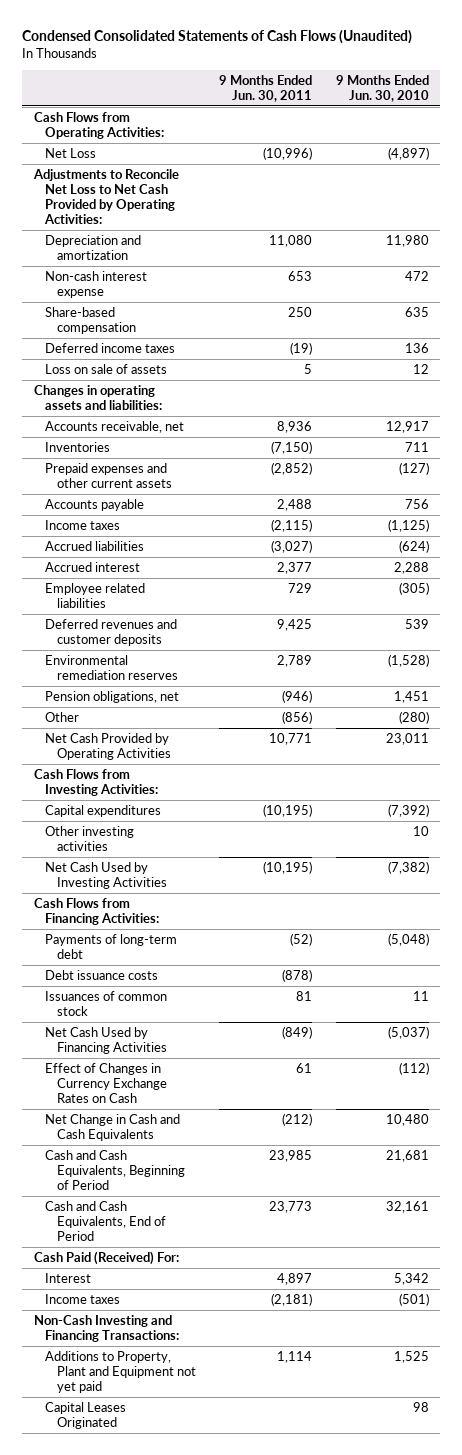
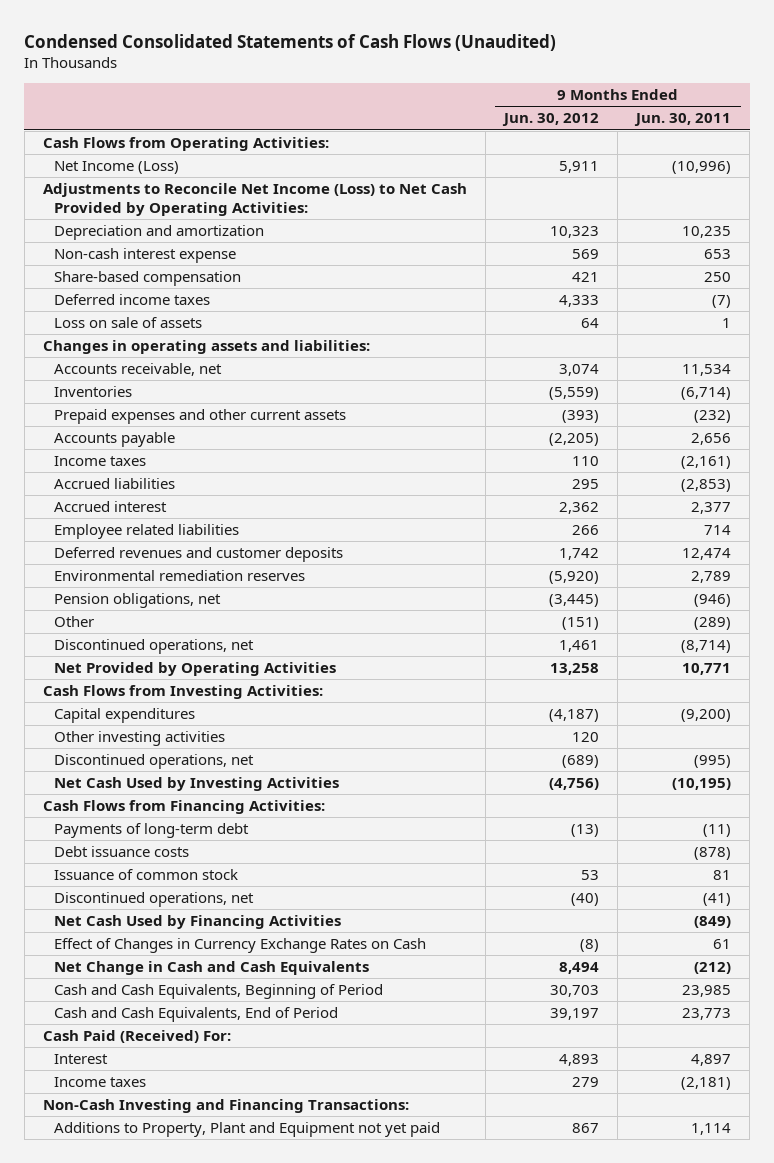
[335,74,429,102] 9 Months Ended Jun. 30, 2010 -> none
none -> [502,113,600,127] Jun. 30, 2012
[45,147,97,158] Net Loss -> [54,161,180,175] Net Income (Loss)
[32,168,179,224] Adjustments to Reconcile Net Loss to Net Cash Provided by Operating Activities: -> [43,183,468,216] Adjustments to Reconcile Net Income (Loss) to Net Cash Provided by Operating Activities:
[269,234,313,247] 11,080 -> [682,226,732,239] 10,235
[290,341,313,355] (19) -> [712,295,732,309] (7)
[304,363,313,374] 5 -> [722,318,732,329] 1
[277,420,313,433] 8,936 -> [682,364,732,377] 11,534
[271,440,313,454] (7,150) -> [681,387,732,401] (6,714)
[271,461,313,475] (2,852) -> [694,410,732,424] (232)
[277,498,313,511] 2,488 -> [691,433,732,446] 2,656
[271,518,313,532] (2,115) -> [681,456,732,470] (2,161)
[271,539,313,553] (3,027) -> [681,479,732,493] (2,853)
[288,582,313,593] 729 -> [704,525,732,536] 714
[277,618,313,631] 9,425 -> [682,548,732,561] 12,474
[282,710,313,724] (856) -> [694,617,732,631] (289)
none -> [54,639,255,655] Discontinued operations, net
[45,732,171,760] Net Cash Provided by Operating Activities -> [54,662,337,677] Net Provided by Operating Activities
[263,803,313,817] (10,195) -> [681,709,732,723] (9,200)
none -> [54,754,255,770] Discontinued operations, net
[290,932,313,946] (52) -> [703,824,732,838] (11)
[45,990,168,1016] Issuances of common stock -> [54,869,239,881] Issuance of common stock
none -> [54,892,255,908] Discontinued operations, net
[45,1401,127,1429] Capital Leases Originated -> none

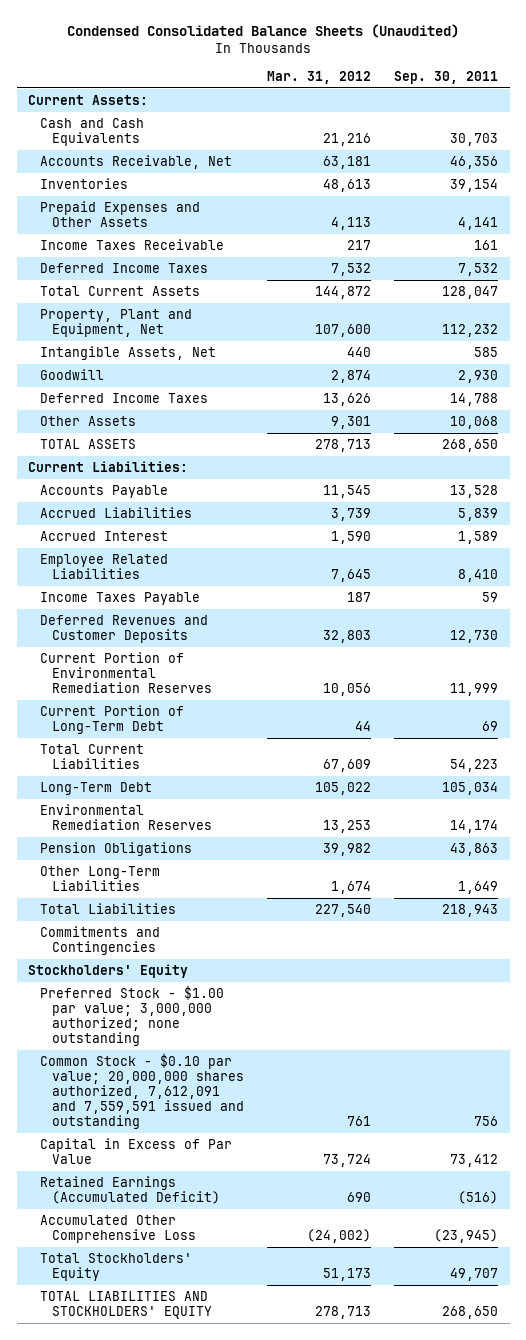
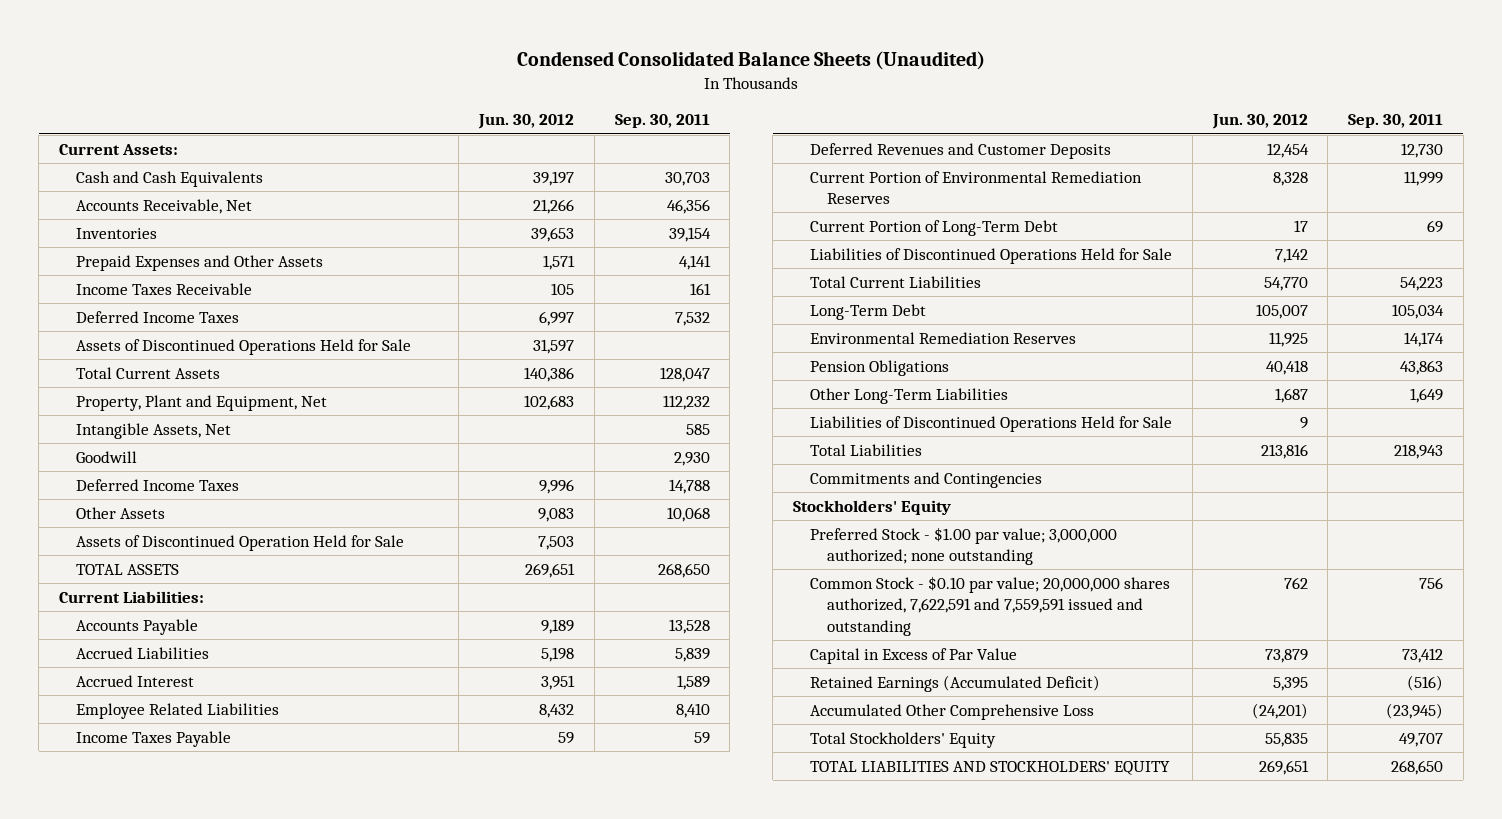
[266,70,371,84] Mar. 31, 2012 -> none
none -> [477,114,574,130] Jun. 30, 2012
none -> [76,338,412,355] Assets of Discontinued Operations Held for Sale
none -> [76,534,405,551] Assets of Discontinued Operation Held for Sale
none -> [810,247,1173,264] Liabilities of Discontinued Operations Held for Sale
none -> [810,415,1173,432] Liabilities of Discontinued Operations Held for Sale
[39,1052,244,1130] Common Stock - $0.10 par value; 20,000,000 shares authorized, 7,612,091 and 7,559,591 issued and outstanding -> [810,575,1171,636] Common Stock - $0.10 par value; 20,000,000 shares authorized, 7,622,591 and 7,559,591 issued and outstanding

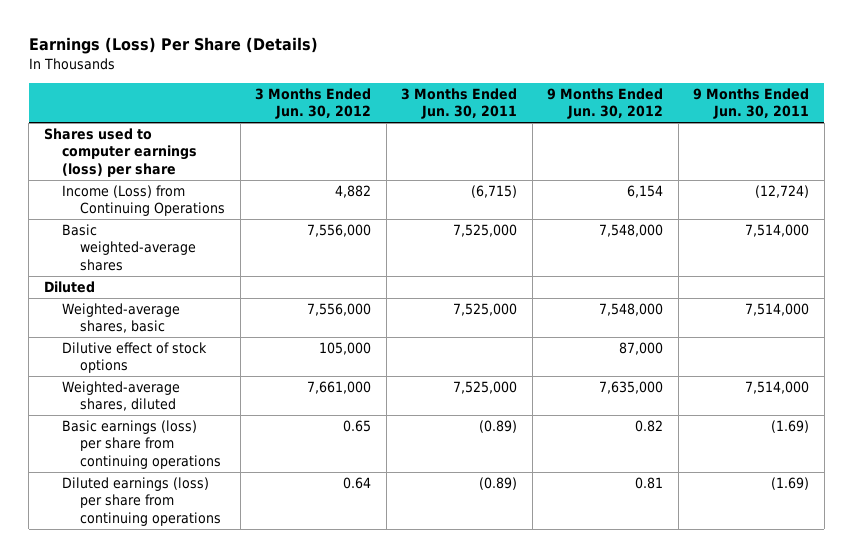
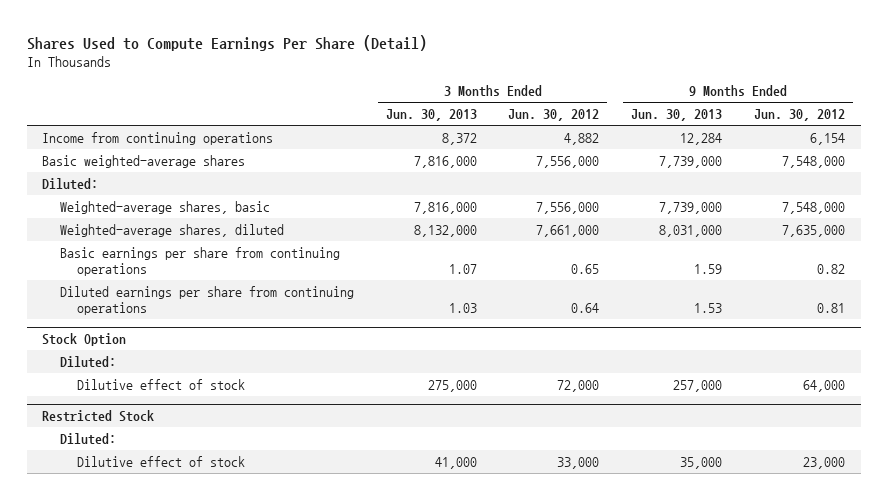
[28,37,318,55] Earnings (Loss) Per Share (Details) -> [26,34,427,51] Shares Used to Compute Earnings Per Share (Detail)
[401,87,518,120] 3 Months Ended Jun. 30, 2011 -> none
[693,87,810,120] 9 Months Ended Jun. 30, 2011 -> none
none -> [385,108,477,121] Jun. 30, 2013
none -> [631,108,723,121] Jun. 30, 2013
[43,128,198,177] Shares used to computer earnings (loss) per share -> none
[62,185,226,217] Income (Loss) from Continuing Operations -> [42,131,274,145] Income from continuing operations
[43,281,95,294] Diluted -> [42,177,99,190] Diluted:
[62,342,208,374] Dilutive effect of stock options -> none
[62,420,222,469] Basic earnings (loss) per share from continuing operations -> [59,246,340,277] Basic earnings per share from continuing operations
[62,477,222,526] Diluted earnings (loss) per share from continuing operations -> [59,285,354,316] Diluted earnings per share from continuing operations
none -> [42,332,127,346] Stock Option
none -> [59,355,116,368] Diluted:
none -> [77,378,246,390] Dilutive effect of stock
none -> [42,409,155,422] Restricted Stock
none -> [59,432,116,445] Diluted:
none -> [77,455,246,467] Dilutive effect of stock

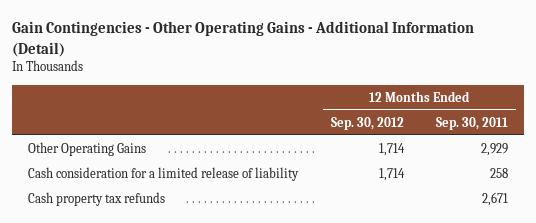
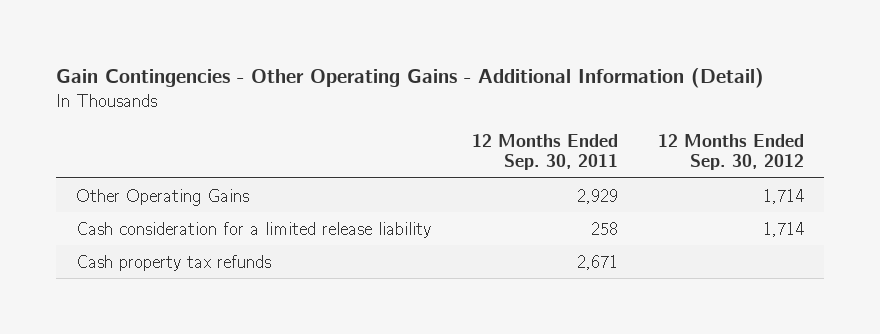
[28,166,300,181] Cash consideration for a limited release of liability -> [76,221,432,238] Cash consideration for a limited release liability

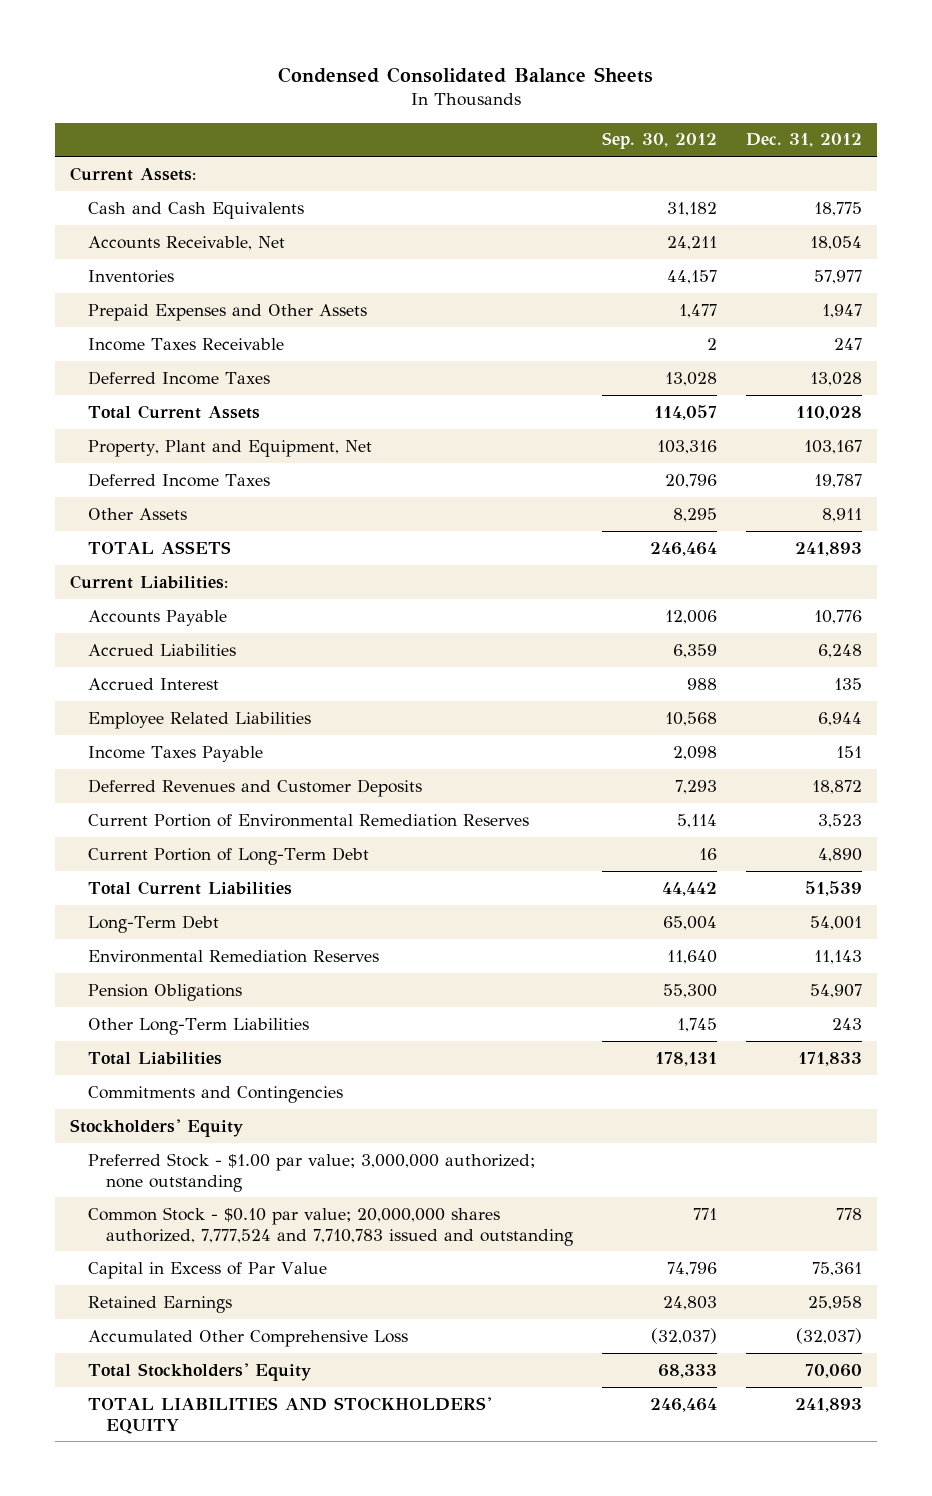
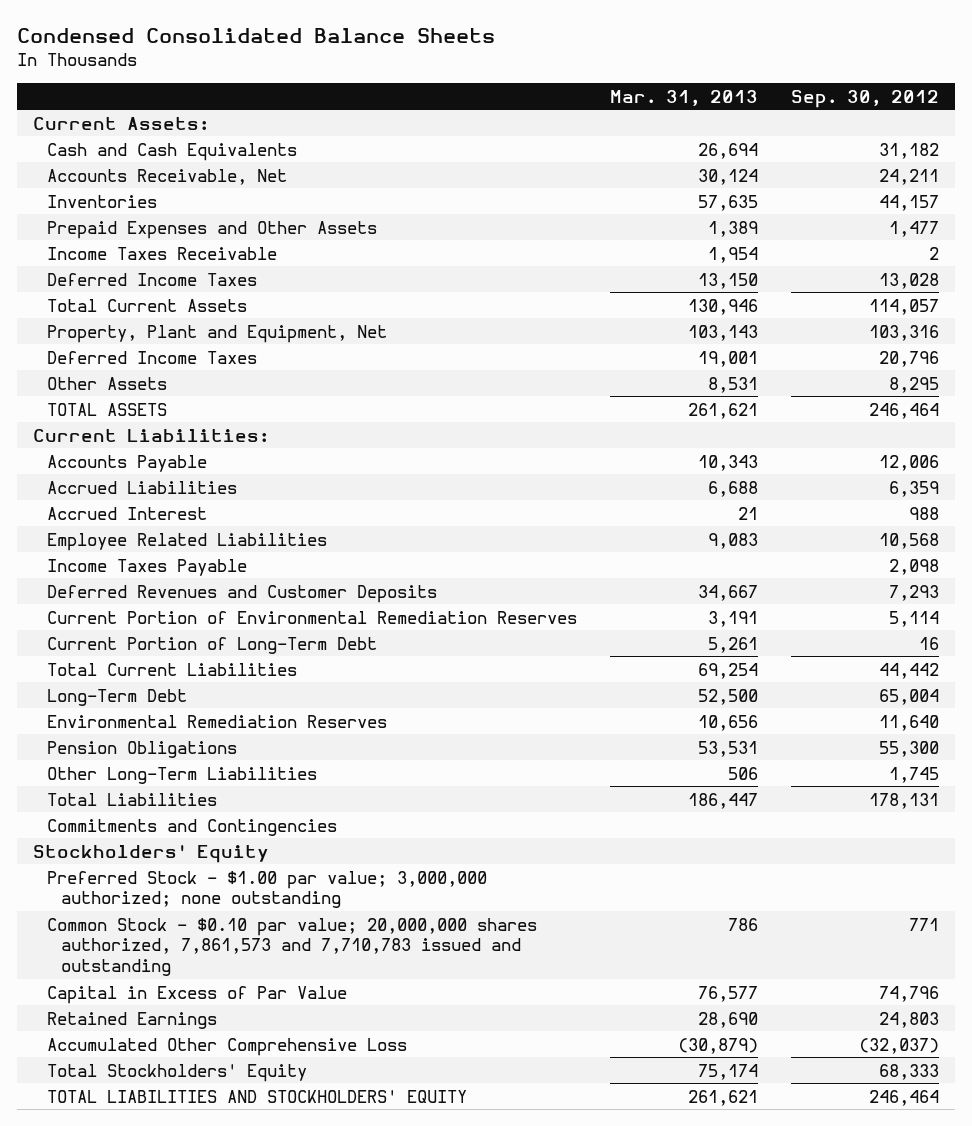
[746,133,863,148] Dec. 31, 2012 -> none
none -> [609,89,758,106] Mar. 31, 2013
[87,1206,573,1246] Common Stock - $0.10 par value; 20,000,000 shares authorized, 7,777,524 and 7,710,783 issued and outstanding -> [46,917,537,976] Common Stock - $0.10 par value; 20,000,000 shares authorized, 7,861,573 and 7,710,783 issued and outstanding

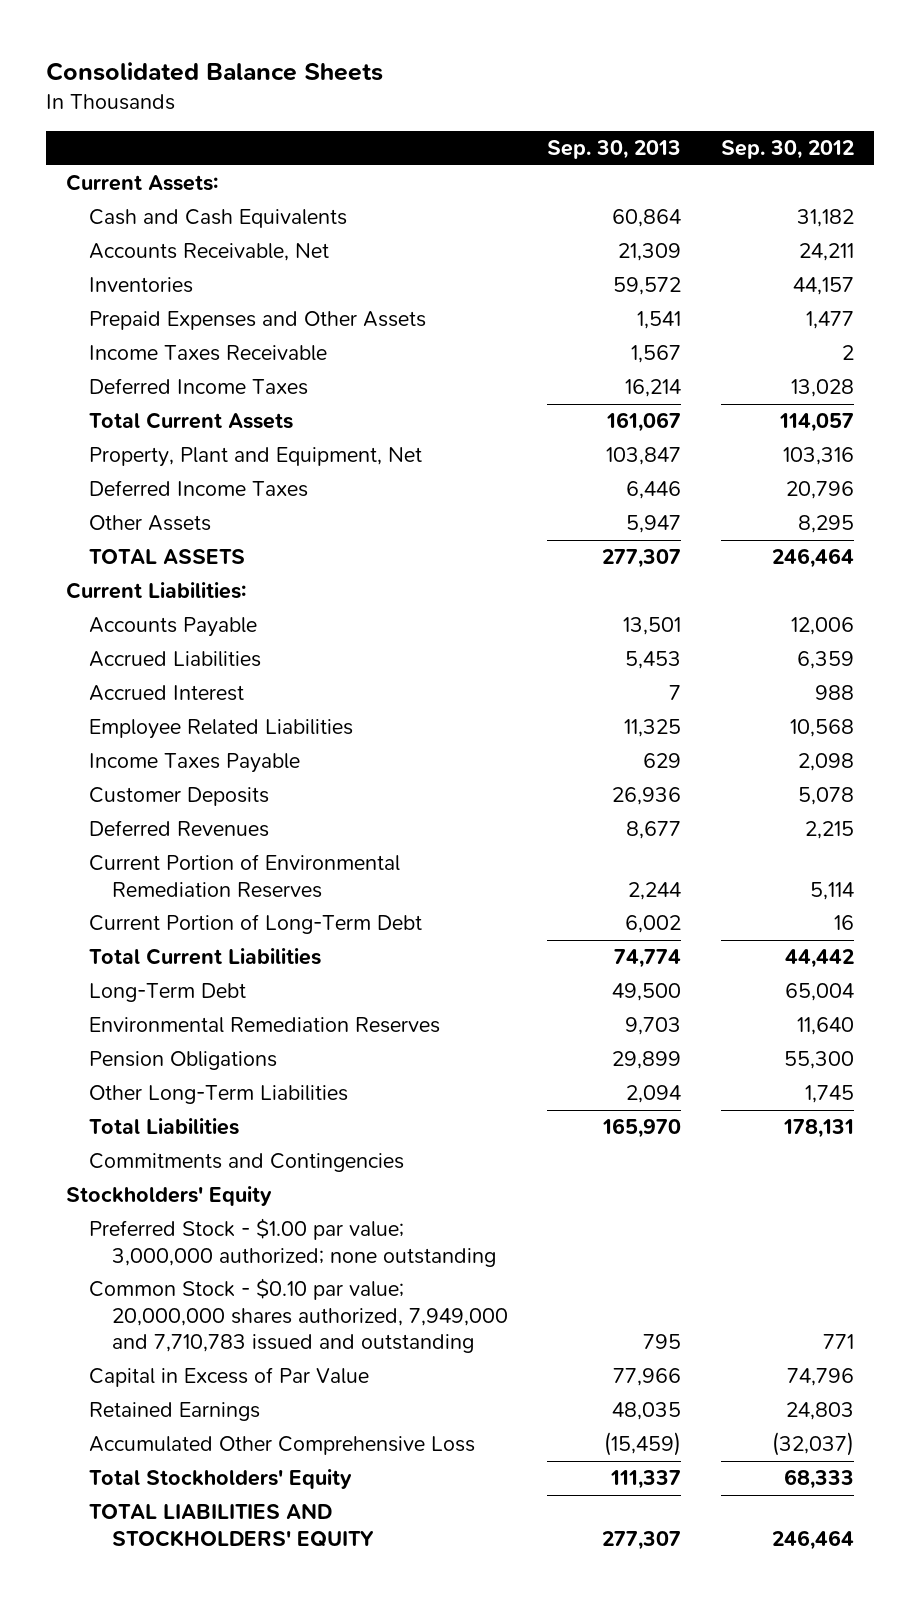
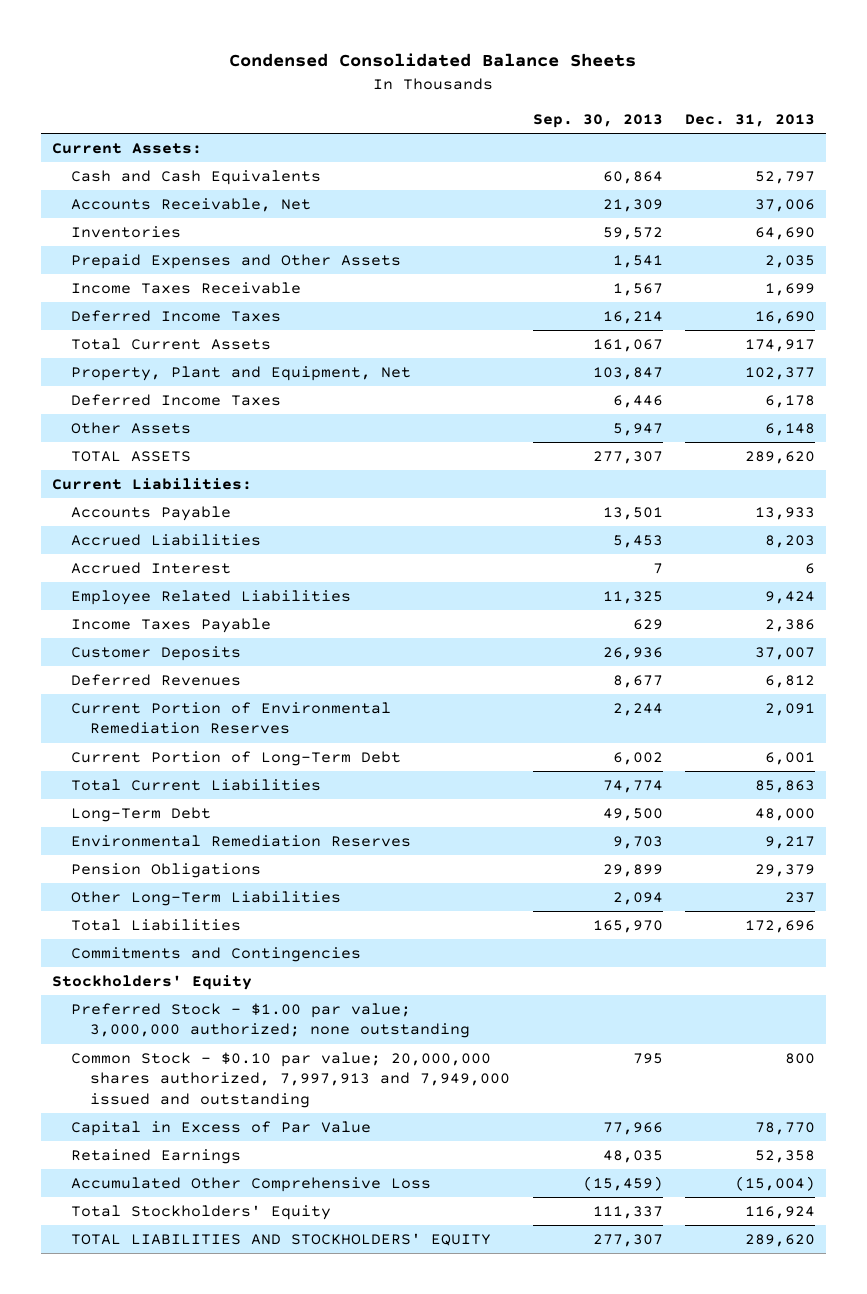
[46,61,384,81] Consolidated Balance Sheets -> [229,53,637,68] Condensed Consolidated Balance Sheets
[721,139,855,159] Sep. 30, 2012 -> none
none -> [684,114,815,128] Dec. 31, 2013
[88,1278,508,1354] Common Stock - $0.10 par value; 20,000,000 shares authorized, 7,949,000 and 7,710,783 issued and outstanding -> [71,1051,511,1108] Common Stock - $0.10 par value; 20,000,000 shares authorized, 7,997,913 and 7,949,000 issued and outstanding

